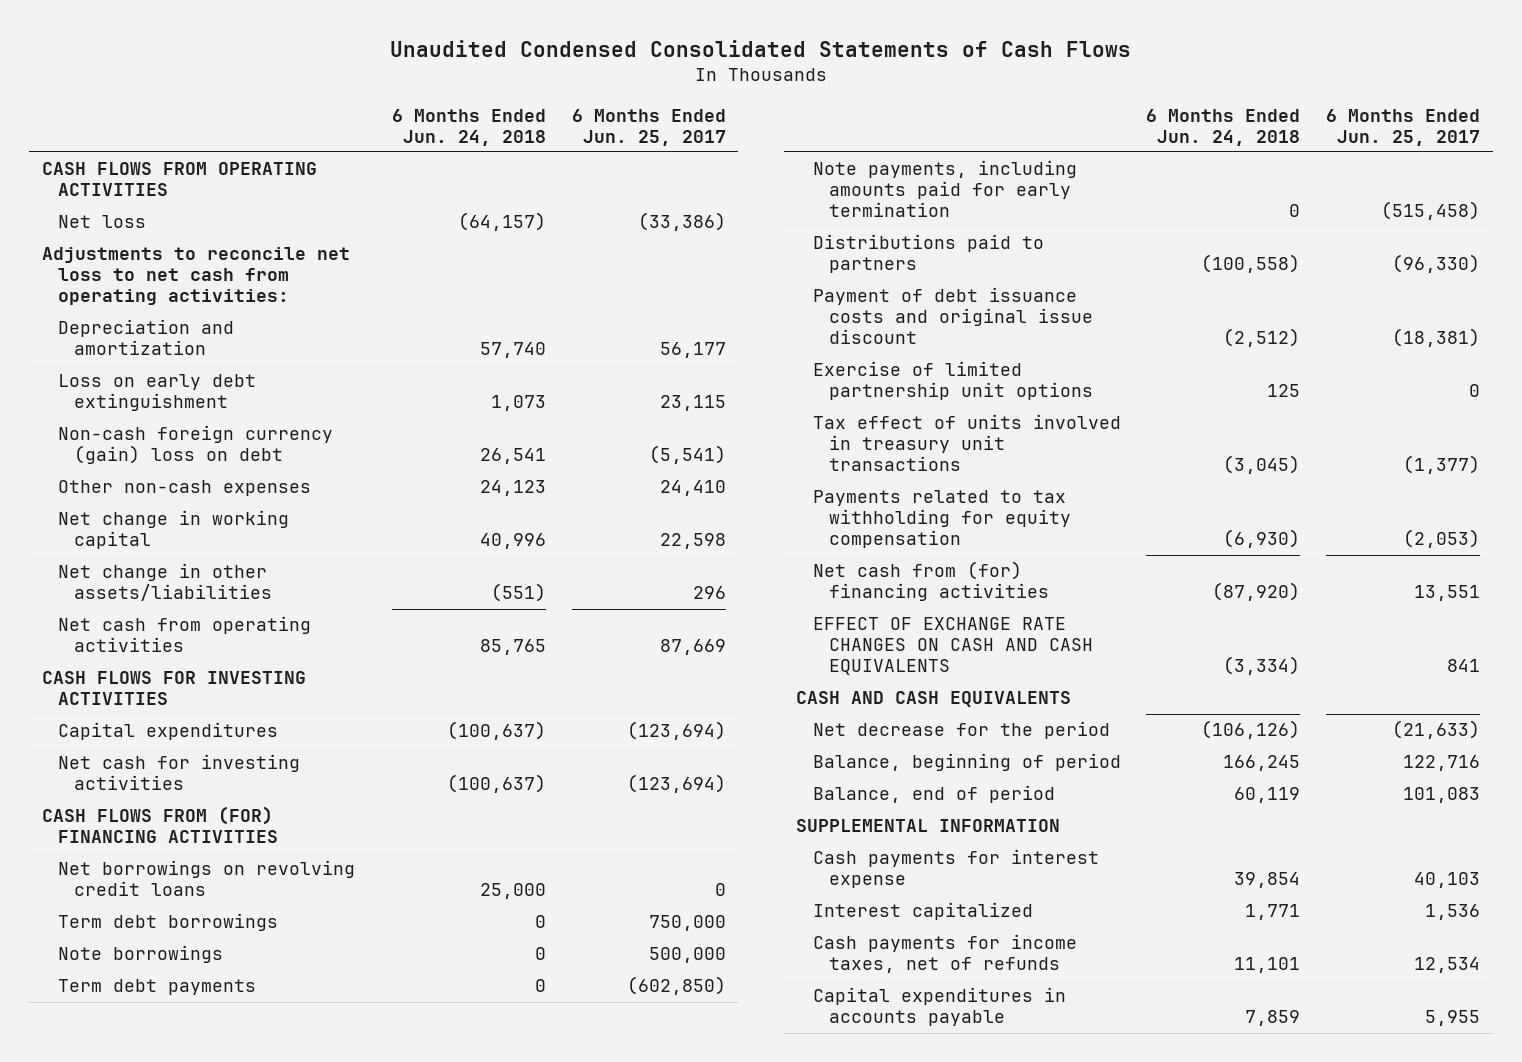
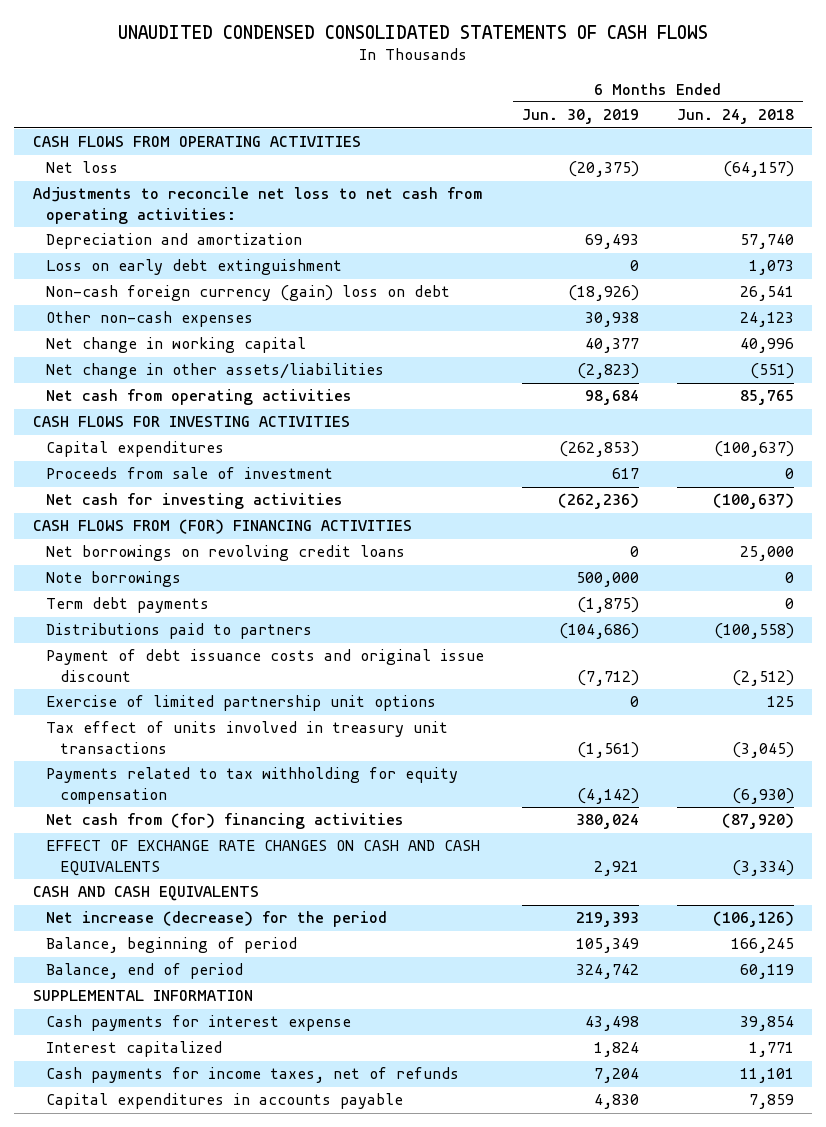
[390,40,1132,58] Unaudited Condensed Consolidated Statements of Cash Flows -> [118,24,709,39] UNAUDITED CONDENSED CONSOLIDATED STATEMENTS OF CASH FLOWS
[571,108,726,146] 6 Months Ended Jun. 25, 2017 -> none
none -> [522,109,640,125] Jun. 30, 2019
none -> [46,467,334,480] Proceeds from sale of investment
[58,913,279,932] Term debt borrowings -> none
[812,160,1077,218] Note payments, including amounts paid for early termination -> none
[812,721,1110,740] Net decrease for the period -> [46,911,388,928] Net increase (decrease) for the period

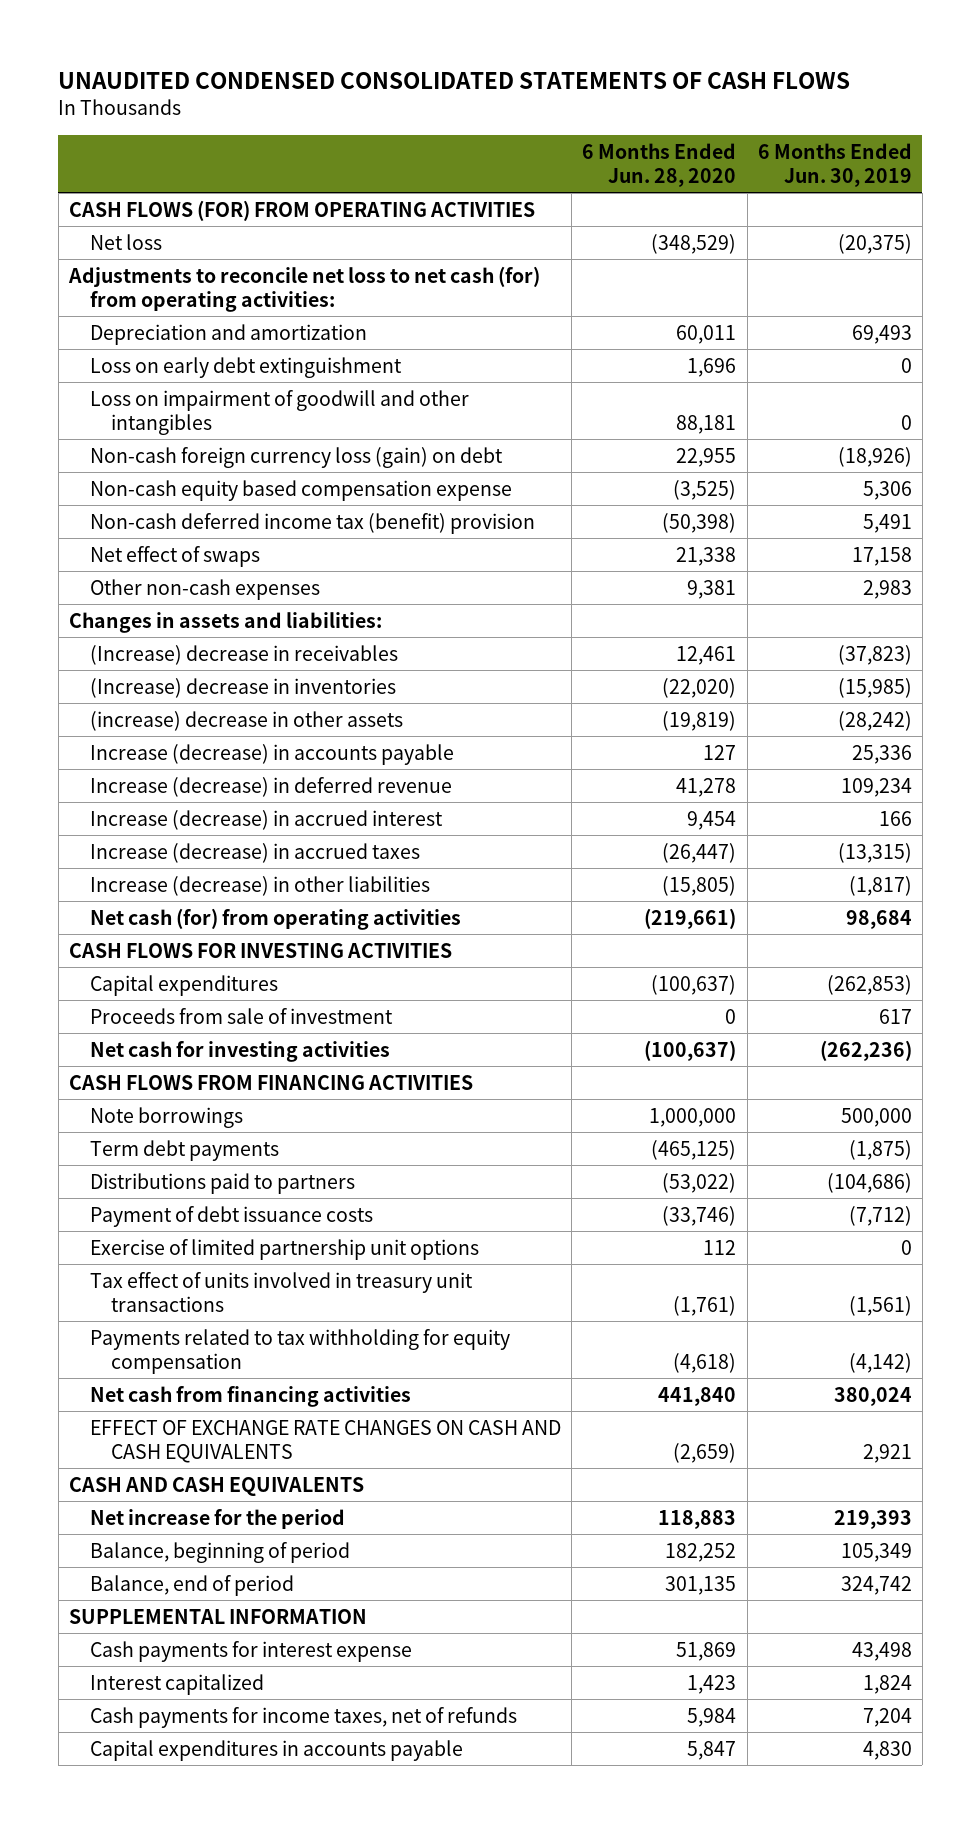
[676,109,794,125] Jun. 24, 2018 -> none
none -> [582,142,737,187] 6 Months Ended Jun. 28, 2020
[32,136,361,148] CASH FLOWS FROM OPERATING ACTIVITIES -> [68,199,535,221] CASH FLOWS (FOR) FROM OPERATING ACTIVITIES
[32,187,482,224] Adjustments to reconcile net loss to net cash from operating activities: -> [67,265,540,312] Adjustments to reconcile net loss to net cash (for) from operating activities:
[46,337,307,354] Net change in working capital -> none
[46,363,385,380] Net change in other assets/liabilities -> none
none -> [90,389,470,435] Loss on impairment of goodwill and other intangibles
[46,285,451,302] Non-cash foreign currency (gain) loss on debt -> [90,446,504,468] Non-cash foreign currency loss (gain) on debt
none -> [90,479,513,501] Non-cash equity based compensation expense
none -> [90,512,536,534] Non-cash deferred income tax (benefit) provision
none -> [90,545,261,567] Net effect of swaps
[585,312,640,328] 30,938 -> [862,579,912,599] 2,983
none -> [68,611,382,633] Changes in assets and liabilities:
none -> [90,644,399,665] (Increase) decrease in receivables
none -> [90,677,397,698] (Increase) decrease in inventories
none -> [90,710,404,731] (increase) decrease in other assets
none -> [90,743,455,765] Increase (decrease) in accounts payable
none -> [90,776,453,797] Increase (decrease) in deferred revenue
none -> [90,809,444,830] Increase (decrease) in accrued interest
none -> [90,842,421,863] Increase (decrease) in accrued taxes
none -> [90,875,431,896] Increase (decrease) in other liabilities
[46,389,353,406] Net cash from operating activities -> [90,907,462,930] Net cash (for) from operating activities
[46,545,406,562] Net borrowings on revolving credit loans -> none
[32,519,412,535] CASH FLOWS FROM (FOR) FINANCING ACTIVITIES -> [68,1074,473,1090] CASH FLOWS FROM FINANCING ACTIVITIES
[46,649,485,682] Payment of debt issuance costs and original issue discount -> [90,1205,374,1227] Payment of debt issuance costs
[46,813,405,830] Net cash from (for) financing activities -> [90,1385,412,1407] Net cash from financing activities
[46,911,388,928] Net increase (decrease) for the period -> [90,1508,346,1529] Net increase for the period

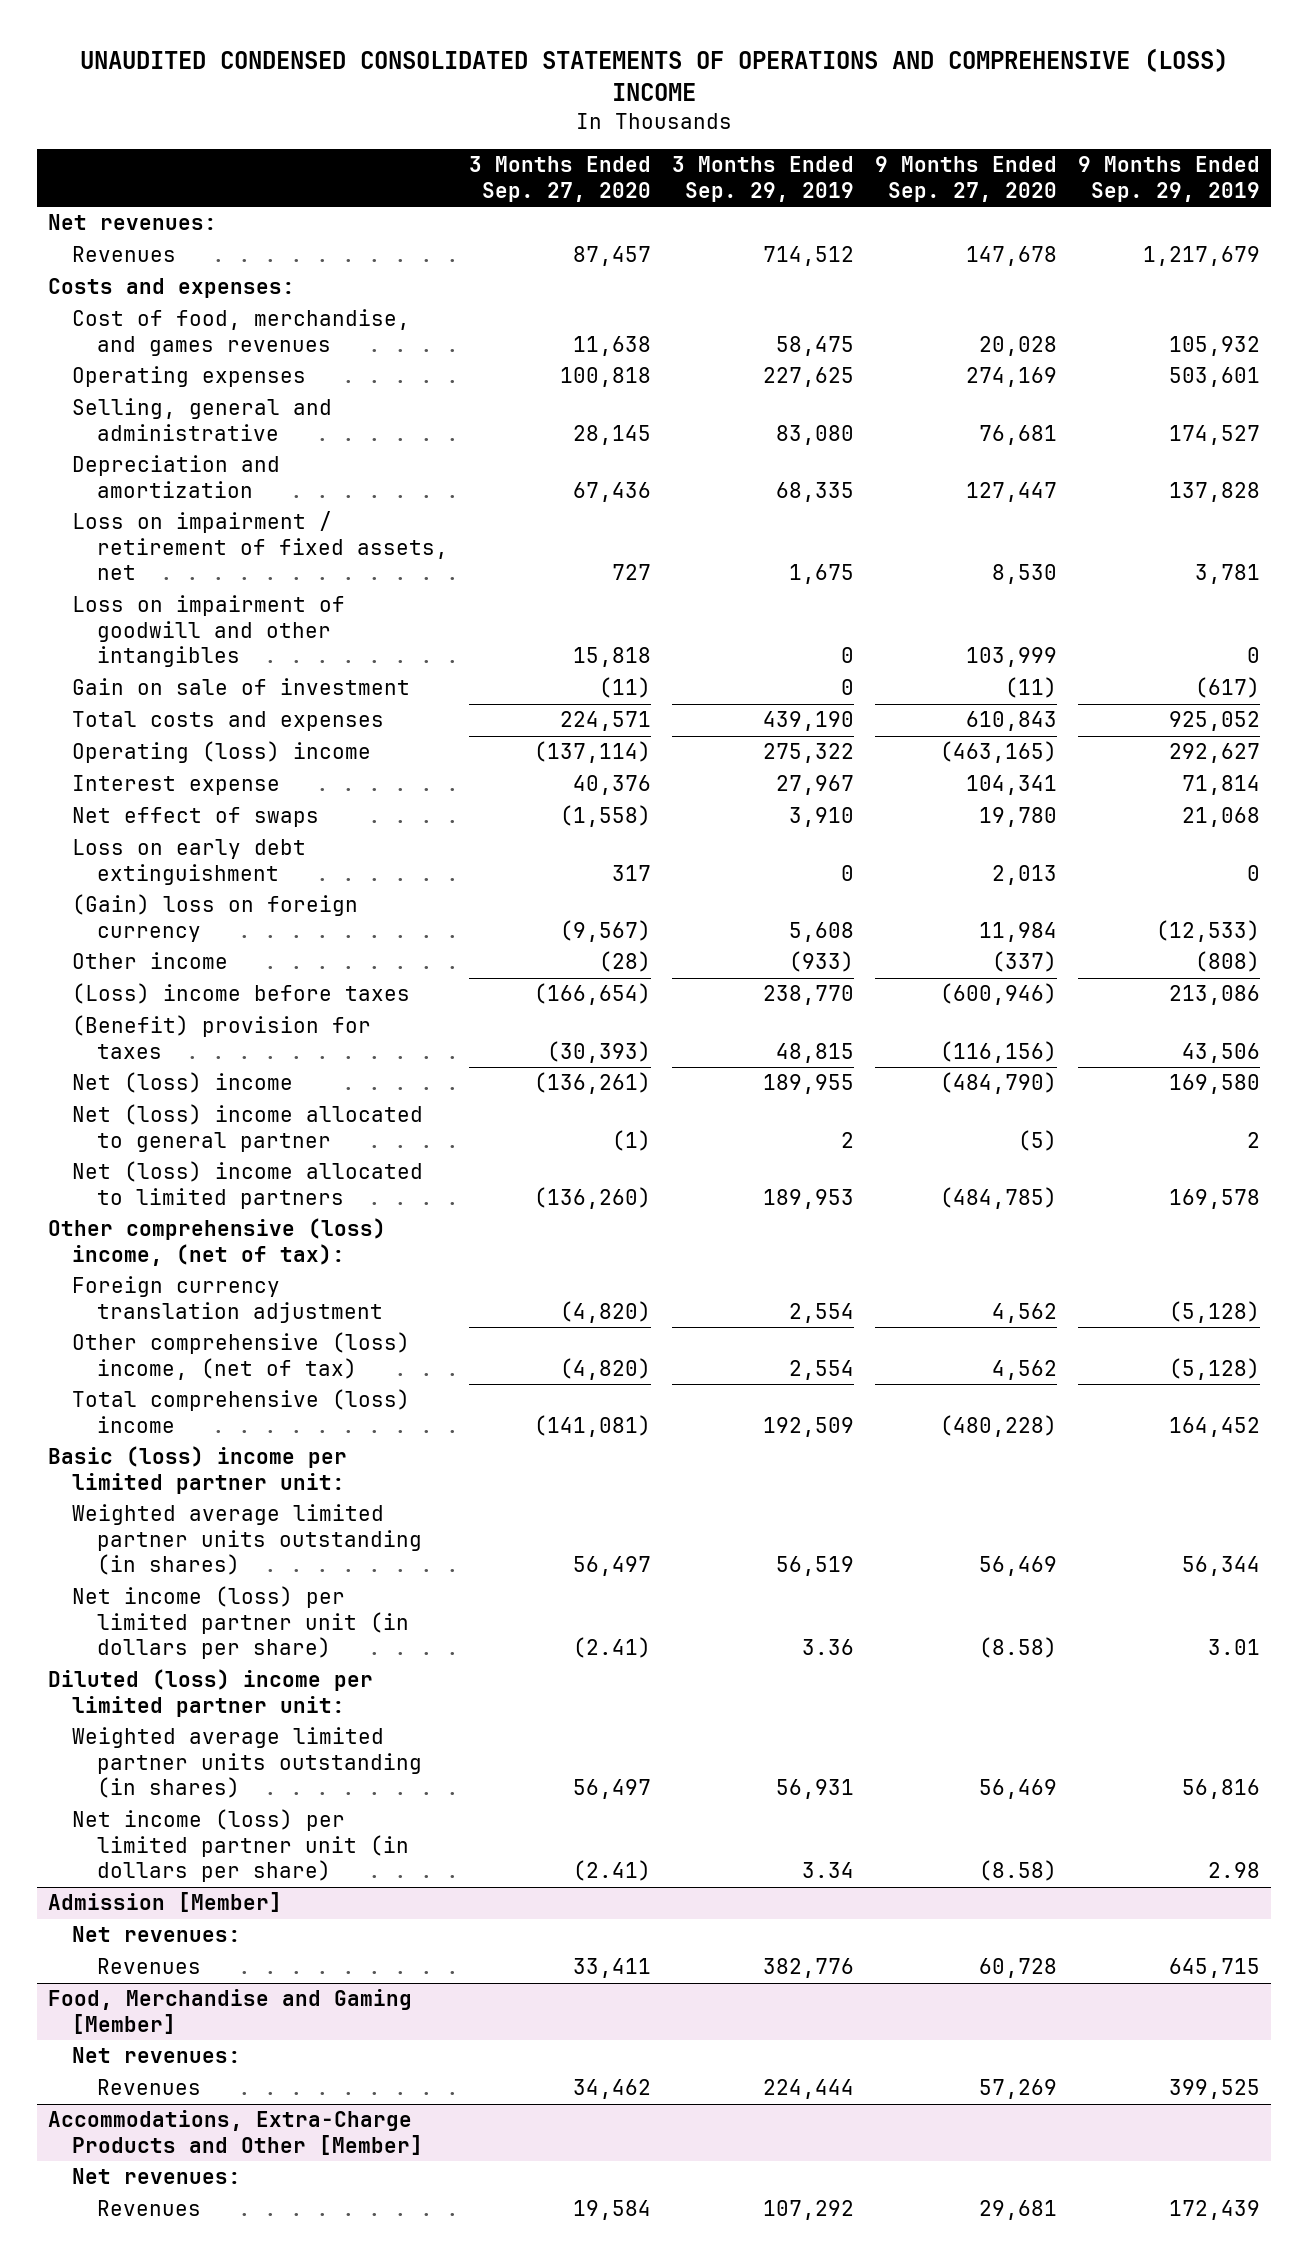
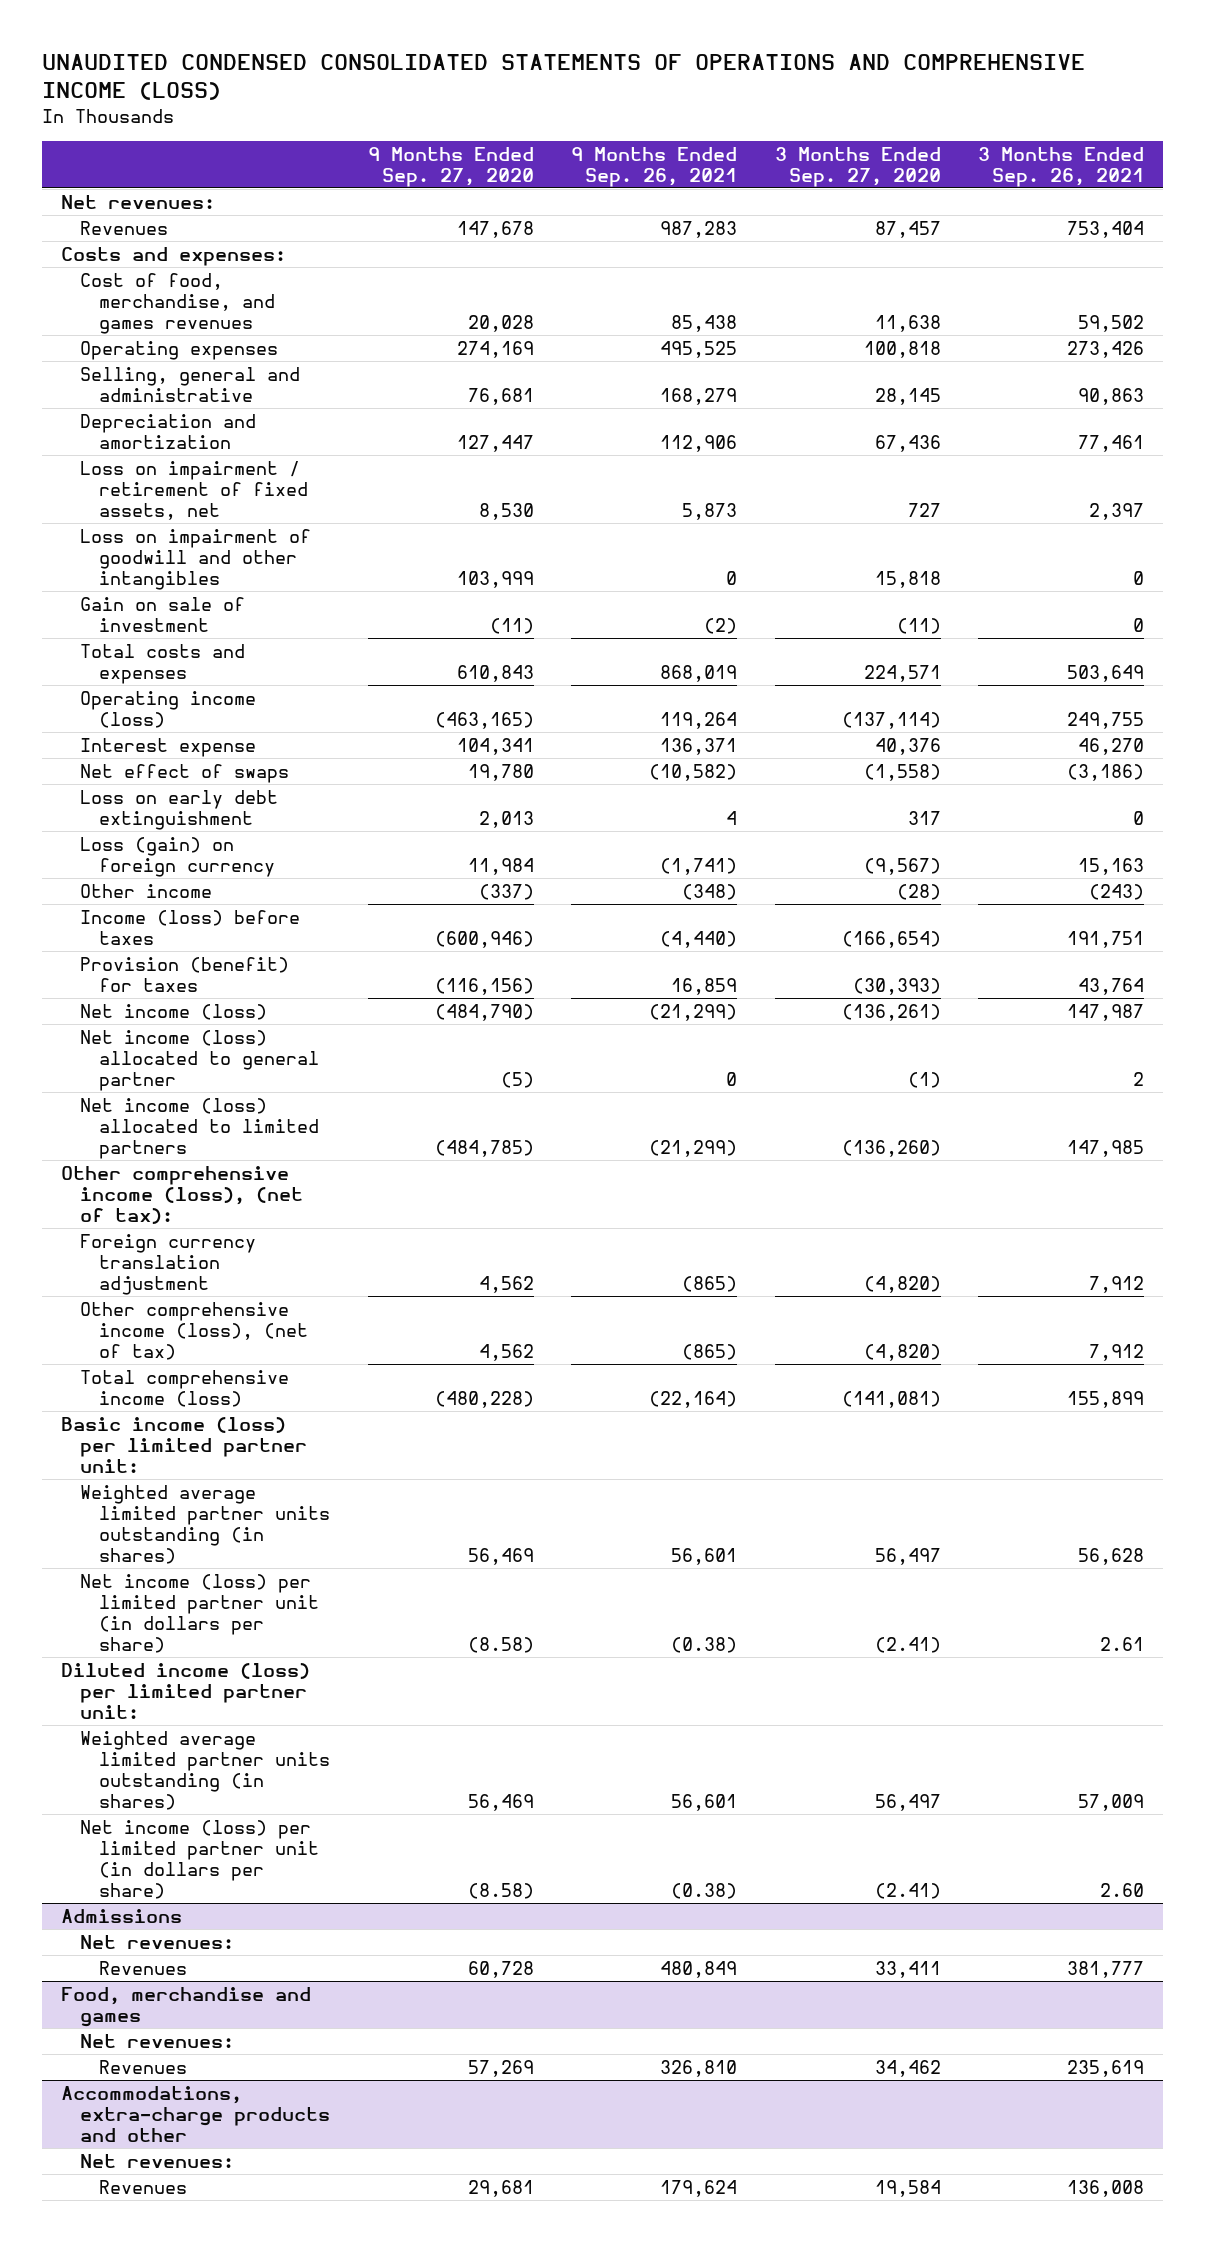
[79,48,1228,101] UNAUDITED CONDENSED CONSOLIDATED STATEMENTS OF OPERATIONS AND COMPREHENSIVE (LOSS) INCOME -> [42,54,1086,101] UNAUDITED CONDENSED CONSOLIDATED STATEMENTS OF OPERATIONS AND COMPREHENSIVE INCOME (LOSS)
[672,156,855,202] 3 Months Ended Sep. 29, 2019 -> none
[1078,156,1261,202] 9 Months Ended Sep. 29, 2019 -> none
none -> [571,146,738,187] 9 Months Ended Sep. 26, 2021
none -> [978,146,1145,187] 3 Months Ended Sep. 26, 2021
[72,741,372,764] Operating (loss) income -> [79,691,256,728] Operating income (loss)
[72,894,359,942] (Gain) loss on foreign currency -> [79,837,276,877] Loss (gain) on foreign currency
[72,983,411,1005] (Loss) income before taxes -> [79,910,300,945] Income (loss) before taxes
[72,1015,372,1059] (Benefit) provision for taxes -> [79,957,289,992] Provision (benefit) for taxes
[72,1072,294,1094] Net (loss) income -> [79,1004,267,1021] Net income (loss)
[72,1104,424,1152] Net (loss) income allocated to general partner -> [79,1030,320,1091] Net income (loss) allocated to general partner
[72,1161,424,1209] Net (loss) income allocated to limited partners -> [79,1098,320,1159] Net income (loss) allocated to limited partners
[47,1218,386,1266] Other comprehensive (loss) income, (net of tax): -> [60,1166,303,1224] Other comprehensive income (loss), (net of tax):
[72,1332,411,1380] Other comprehensive (loss) income, (net of tax) -> [79,1302,309,1360] Other comprehensive income (loss), (net of tax)
[72,1389,411,1433] Total comprehensive (loss) income -> [79,1370,289,1407] Total comprehensive income (loss)
[47,1446,347,1494] Basic (loss) income per limited partner unit: -> [60,1417,307,1473] Basic income (loss) per limited partner unit:
[47,1669,373,1717] Diluted (loss) income per limited partner unit: -> [60,1663,310,1719] Diluted income (loss) per limited partner unit:
[47,1892,282,1913] Admission [Member] -> [60,1909,182,1924] Admissions
[47,1989,412,2034] Food, Merchandise and Gaming [Member] -> [60,1987,311,2027] Food, merchandise and games
[47,2110,424,2155] Accommodations, Extra-Charge Products and Other [Member] -> [60,2086,330,2142] Accommodations, extra-charge products and other

